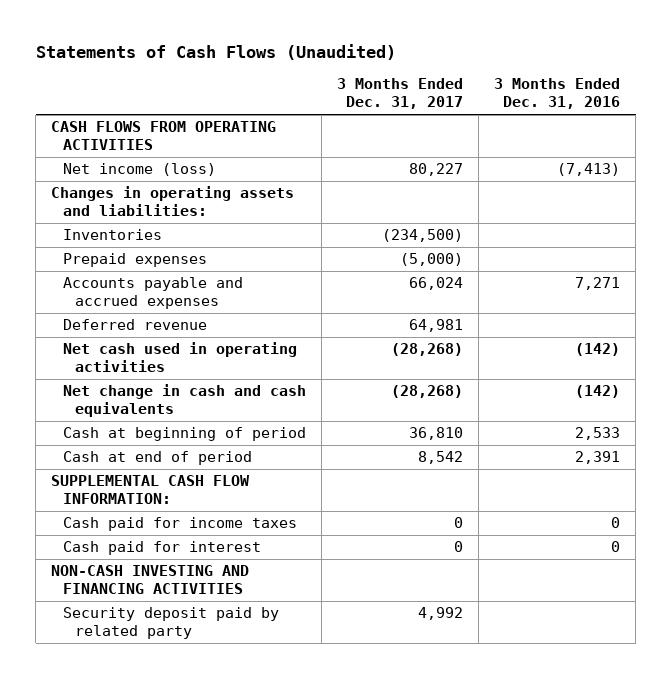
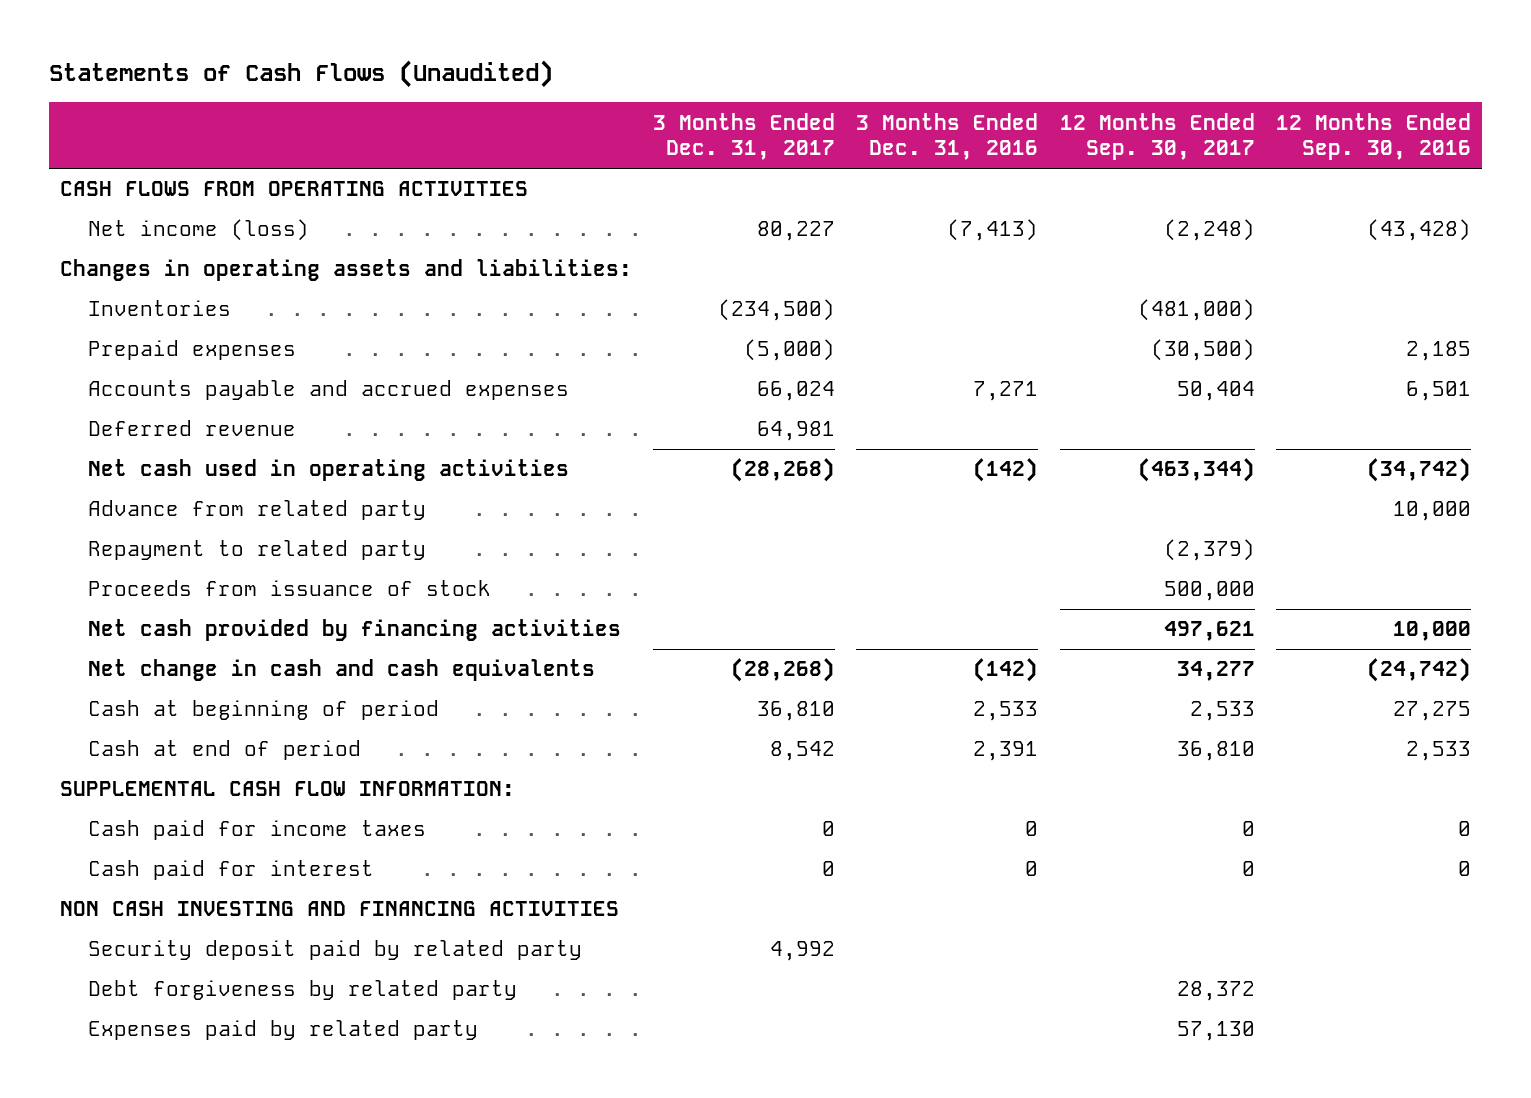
none -> [1059,112,1255,161] 12 Months Ended Sep. 30, 2017
none -> [1276,112,1472,161] 12 Months Ended Sep. 30, 2016
none -> [87,500,426,521] Advance from related party
none -> [87,540,426,561] Repayment to related party
none -> [87,580,491,597] Proceeds from issuance of stock
none -> [87,619,621,642] Net cash provided by financing activities
[51,565,250,595] NON-CASH INVESTING AND FINANCING ACTIVITIES -> [59,901,619,917] NON CASH INVESTING AND FINANCING ACTIVITIES
none -> [87,980,517,1001] Debt forgiveness by related party
none -> [87,1020,478,1041] Expenses paid by related party

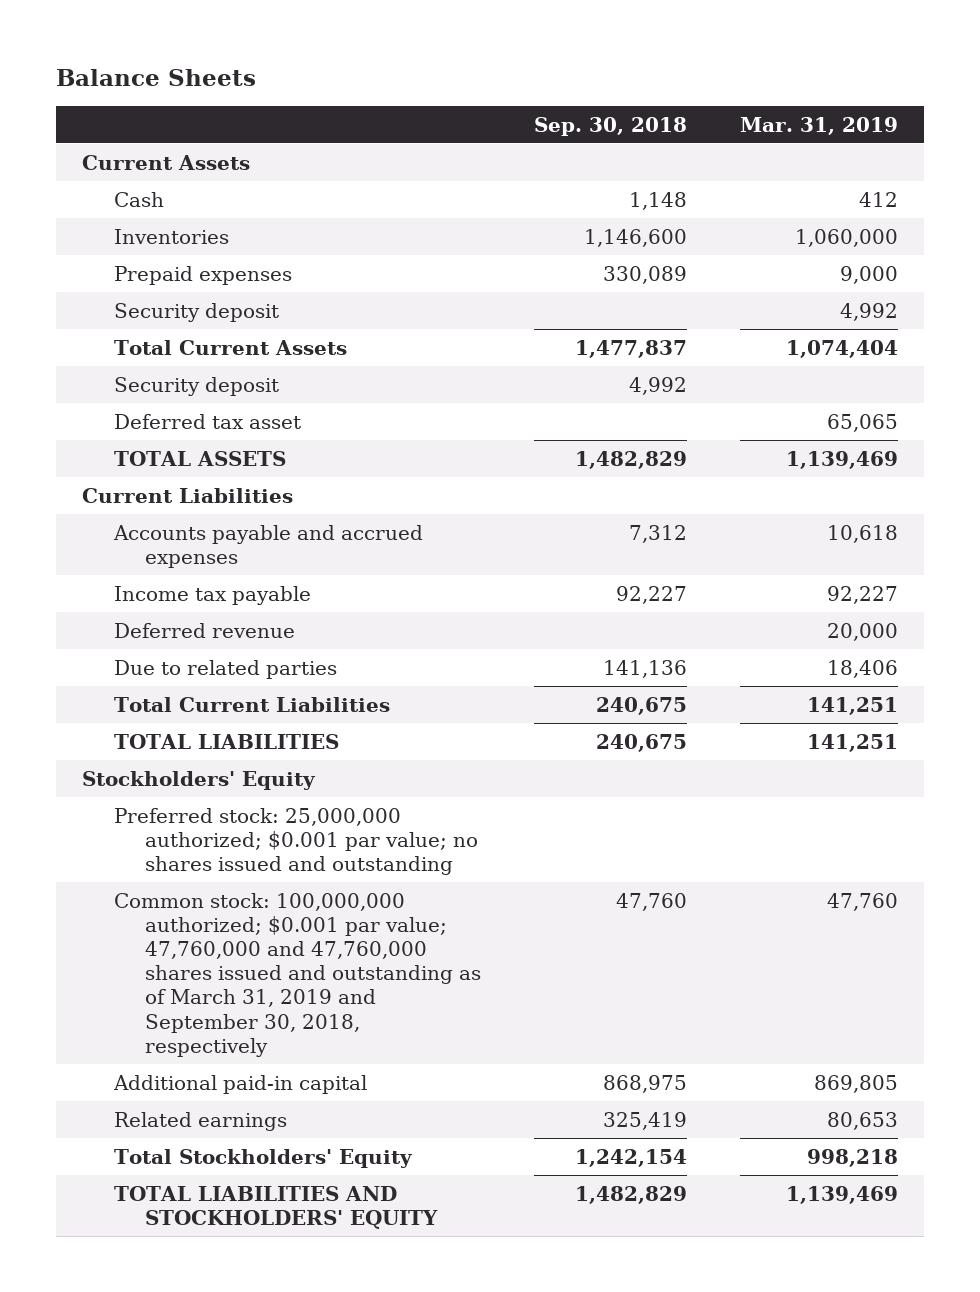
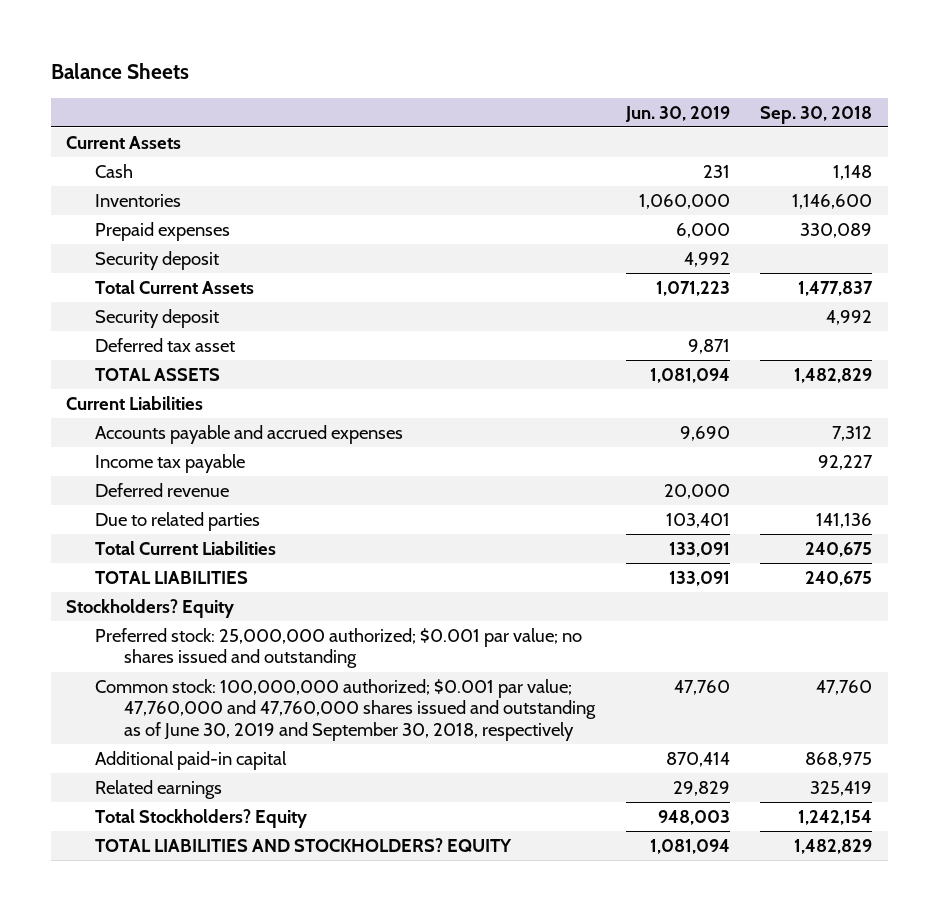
[739,116,898,135] Mar. 31, 2019 -> none
none -> [624,105,730,122] Jun. 30, 2019
[82,770,317,790] Stockholders' Equity -> [65,599,234,619] Stockholders? Equity
[113,892,482,1057] Common stock: 100,000,000 authorized; $0.001 par value; 47,760,000 and 47,760,000 shares issued and outstanding as of March 31, 2019 and September 30, 2018, respectively -> [94,679,596,741] Common stock: 100,000,000 authorized; $0.001 par value; 47,760,000 and 47,760,000 shares issued and outstanding as of June 30, 2019 and September 30, 2018, respectively
[113,1148,413,1168] Total Stockholders' Equity -> [94,809,307,829] Total Stockholders? Equity
[113,1185,439,1229] TOTAL LIABILITIES AND STOCKHOLDERS' EQUITY -> [94,838,512,853] TOTAL LIABILITIES AND STOCKHOLDERS? EQUITY

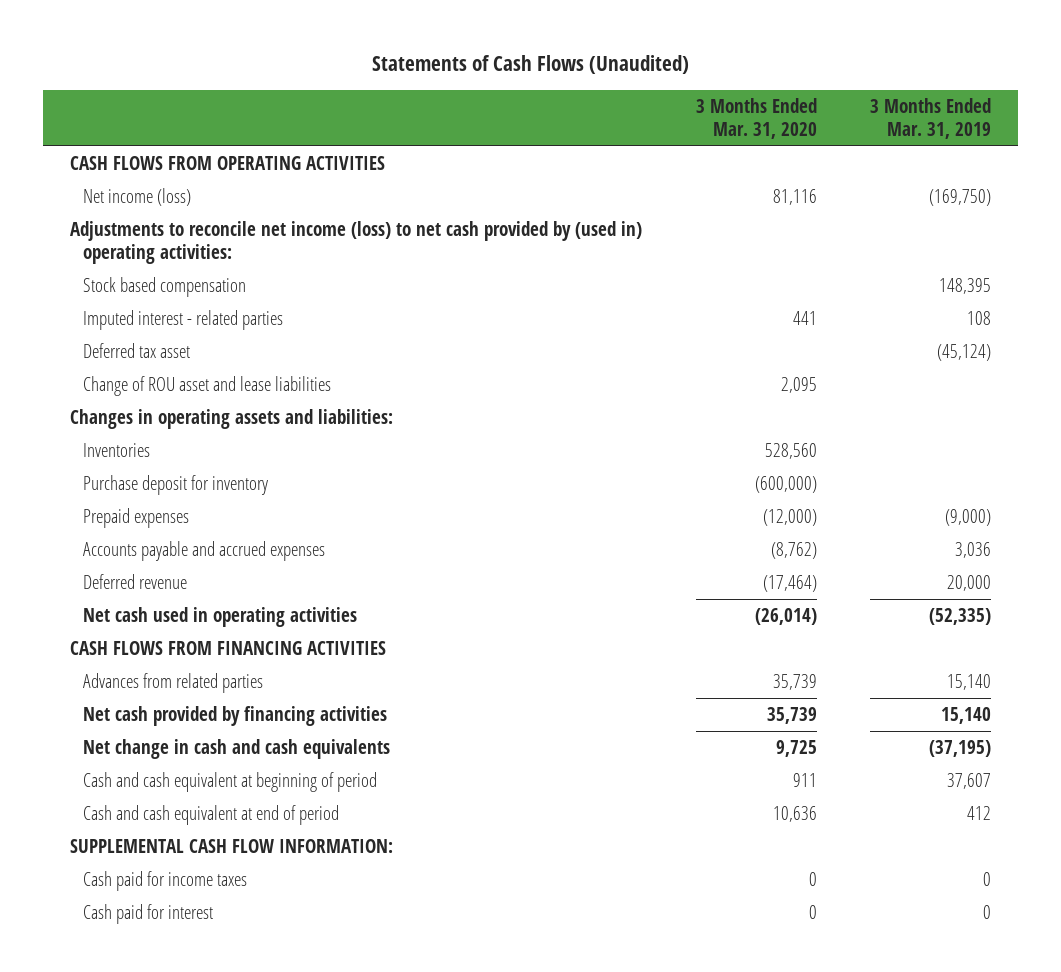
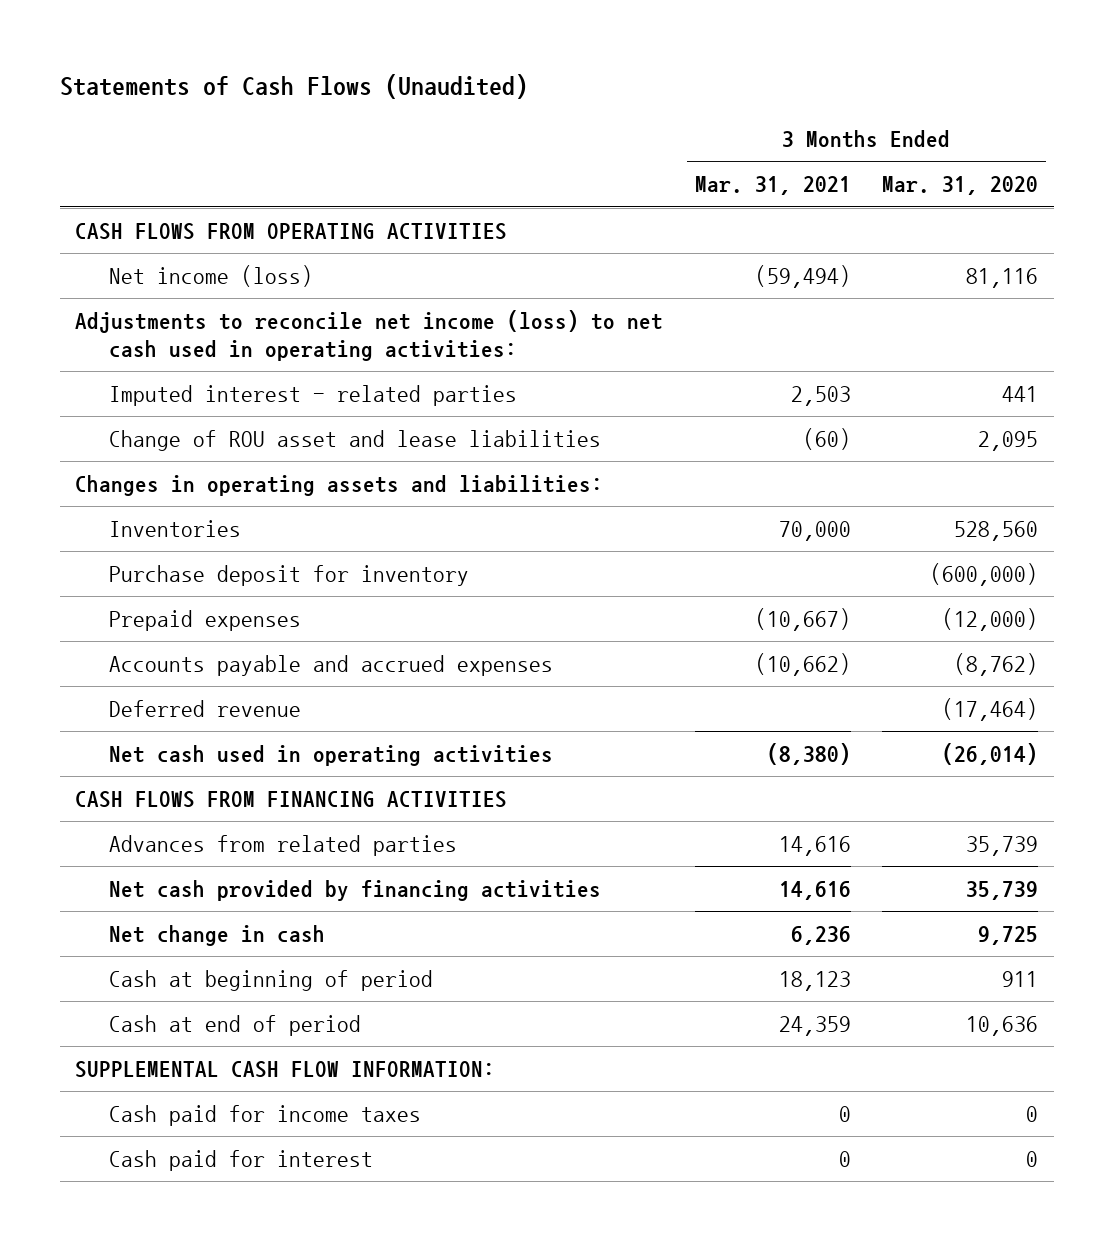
[870,97,992,139] 3 Months Ended Mar. 31, 2019 -> none
none -> [694,176,851,196] Mar. 31, 2021
[83,276,247,297] Stock based compensation -> none
[69,220,642,265] Adjustments to reconcile net income (loss) to net cash provided by (used in) operating activities: -> [75,309,664,361] Adjustments to reconcile net income (loss) to net cash used in operating activities:
[83,342,191,358] Deferred tax asset -> none
[83,738,391,759] Net change in cash and cash equivalents -> [108,924,325,946] Net change in cash
[83,771,378,792] Cash and cash equivalent at beginning of period -> [108,969,433,991] Cash at beginning of period
[83,804,340,825] Cash and cash equivalent at end of period -> [108,1014,361,1036] Cash at end of period

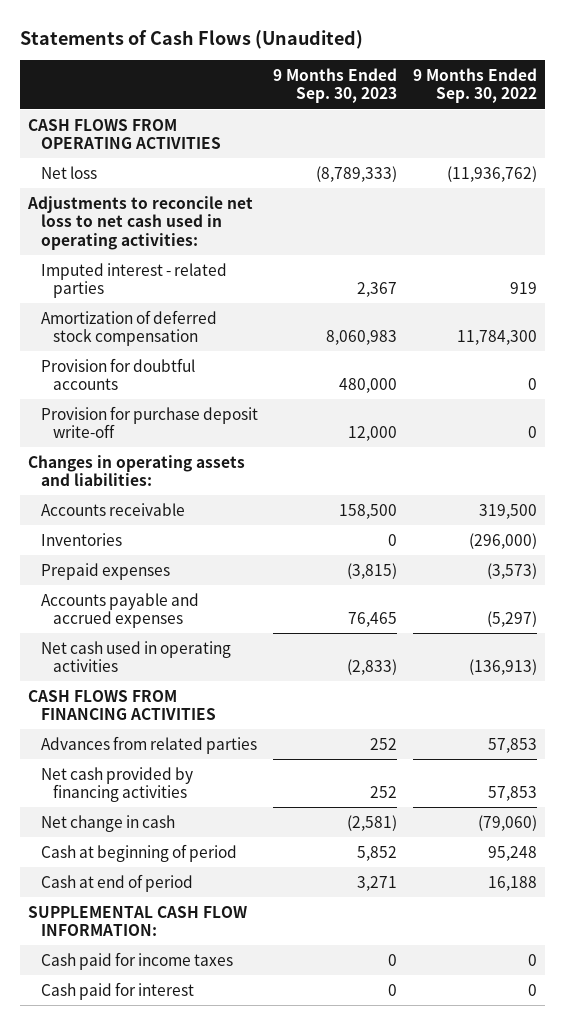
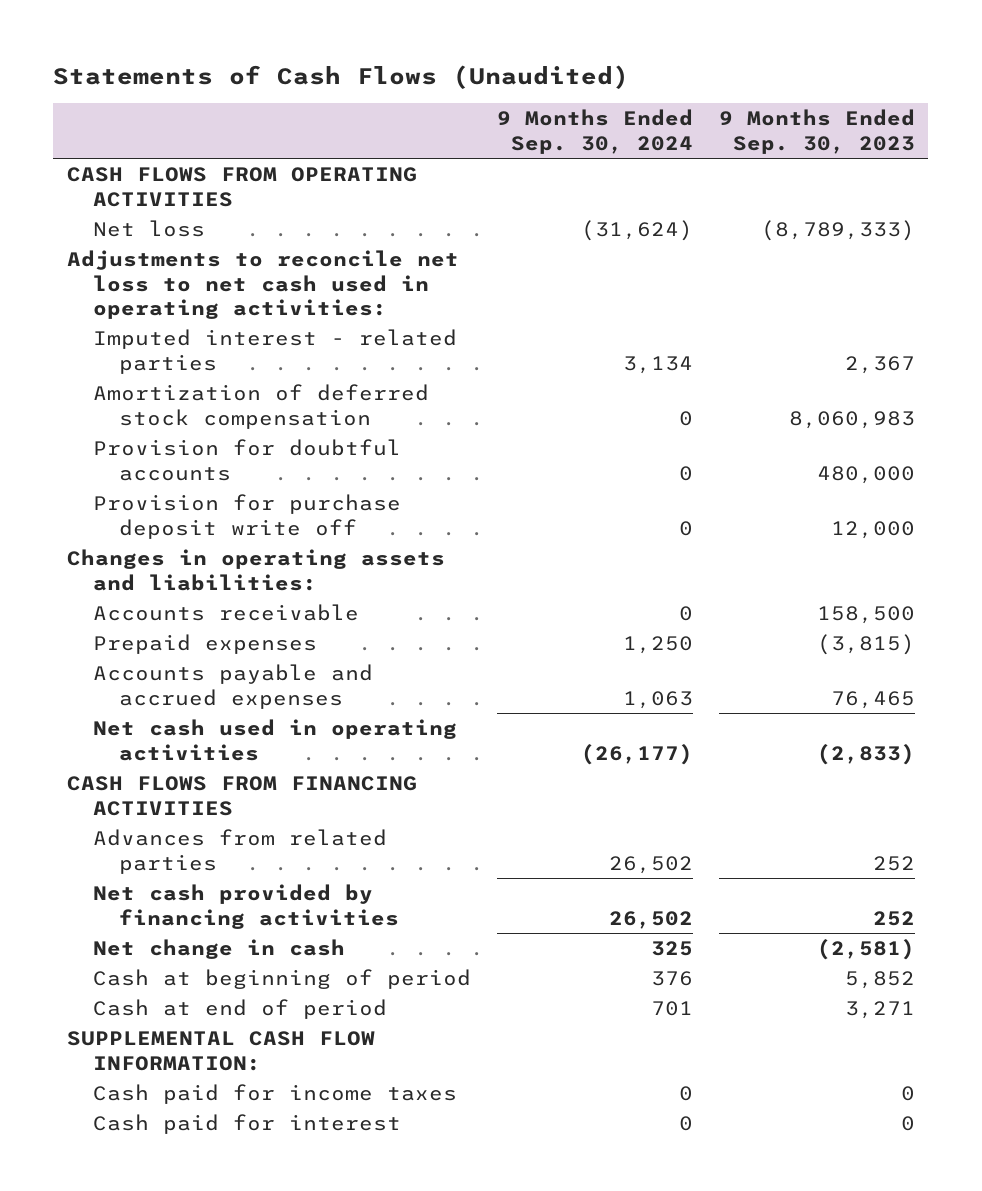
[413,67,538,104] 9 Months Ended Sep. 30, 2022 -> none
none -> [496,109,693,154] 9 Months Ended Sep. 30, 2024
[40,405,258,439] Provision for purchase deposit write-off -> [92,493,401,539] Provision for purchase deposit write off
[40,532,122,546] Inventories -> none

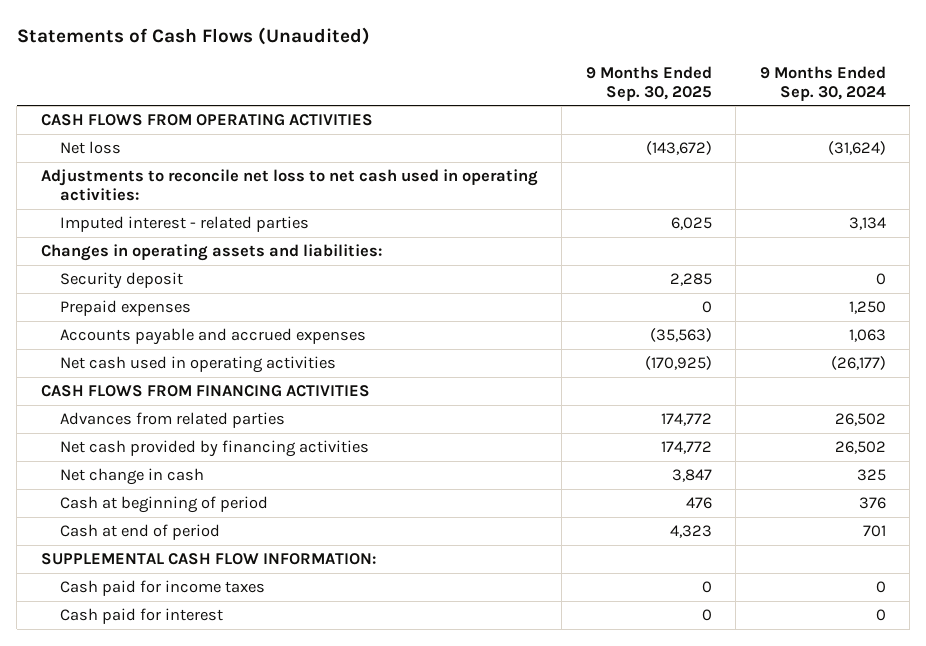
[719,109,916,154] 9 Months Ended Sep. 30, 2023 -> none
none -> [585,65,712,101] 9 Months Ended Sep. 30, 2025
[92,383,429,429] Amortization of deferred stock compensation -> none
[92,438,401,481] Provision for doubtful accounts -> none
[92,493,401,539] Provision for purchase deposit write off -> none
[92,603,359,621] Accounts receivable -> none
none -> [59,272,183,290] Security deposit

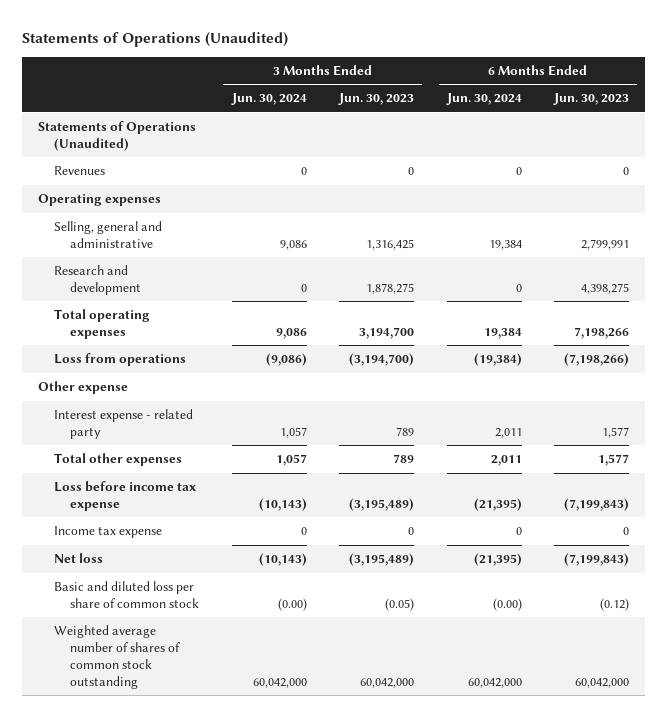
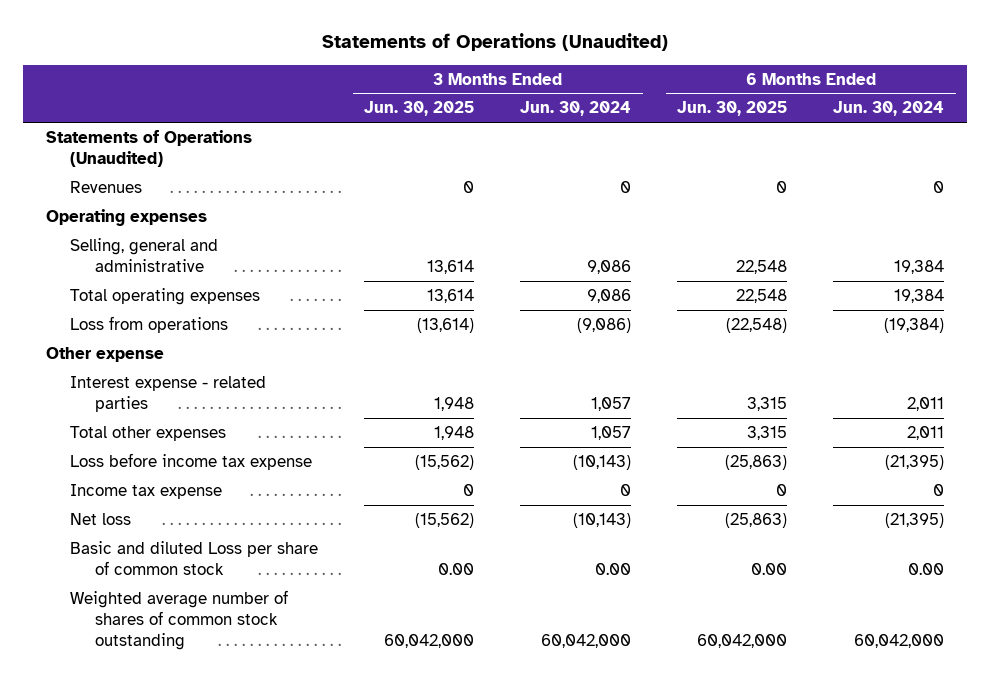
[338,93,415,106] Jun. 30, 2023 -> none
[553,93,630,106] Jun. 30, 2023 -> none
none -> [364,101,475,117] Jun. 30, 2025
none -> [677,101,788,117] Jun. 30, 2025
[54,265,142,296] Research and development -> none
[54,409,194,440] Interest expense - related party -> [70,376,267,413] Interest expense - related parties
[54,581,200,609] Basic and diluted loss per share of common stock -> [70,541,319,576] Basic and diluted Loss per share of common stock
[277,598,307,612] (0.00) -> [595,563,632,576] 0.00
[492,598,522,612] (0.00) -> [908,563,945,576] 0.00

